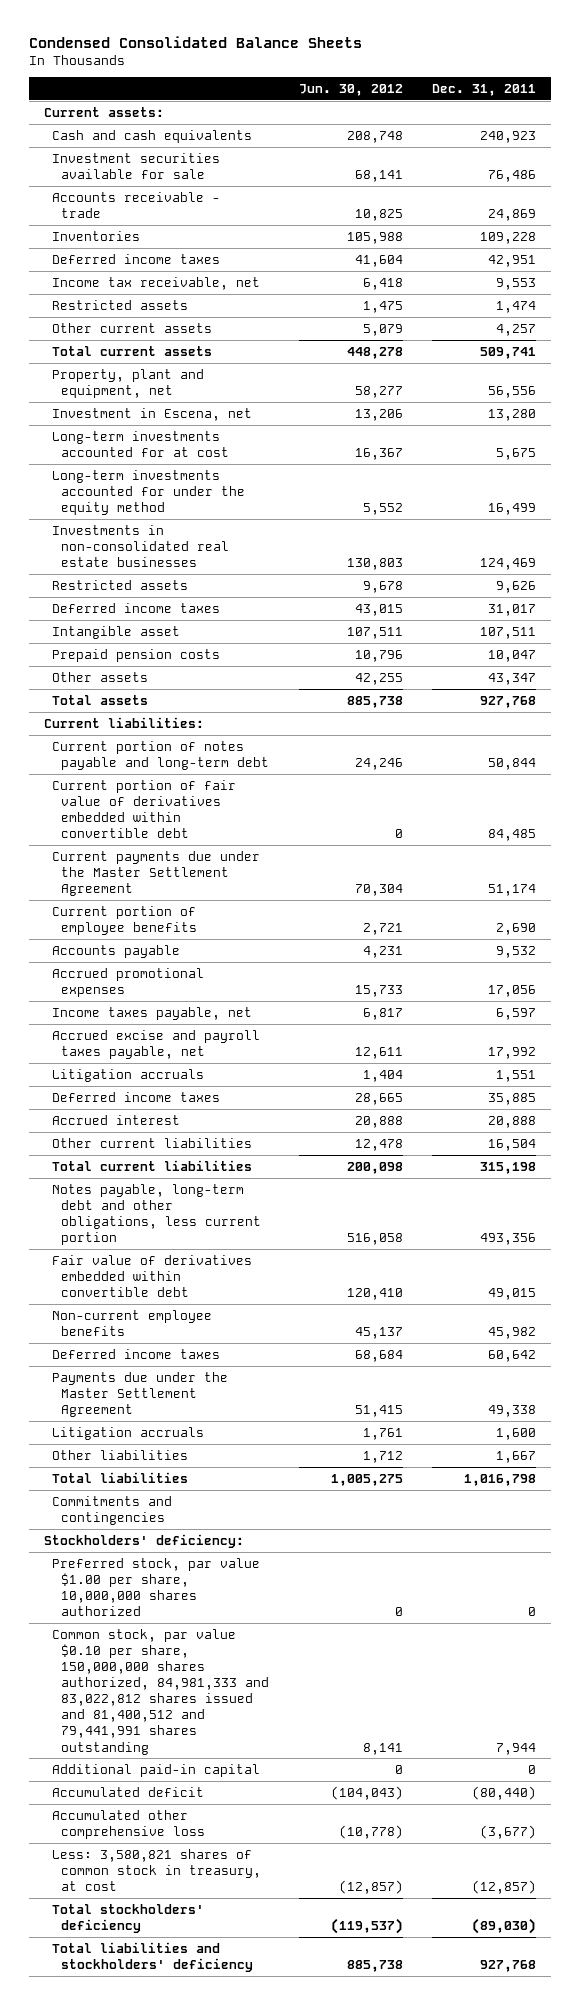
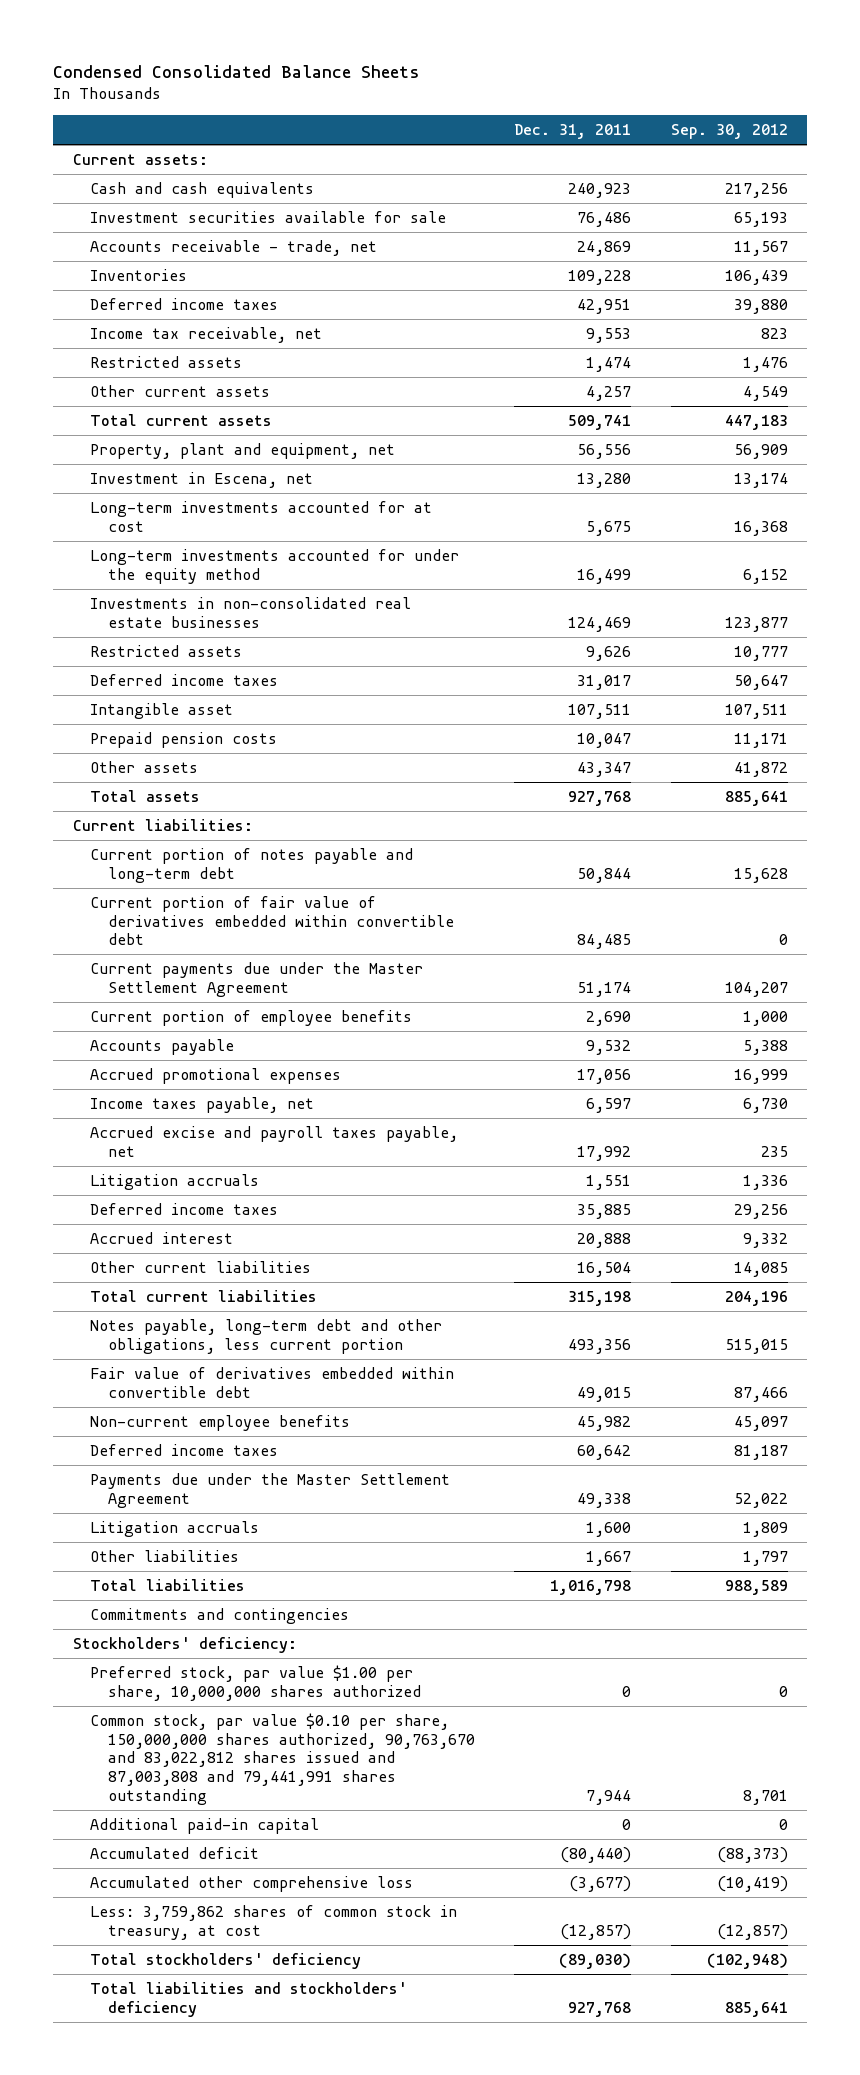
[298,84,403,97] Jun. 30, 2012 -> none
none -> [670,123,788,139] Sep. 30, 2012
[52,191,221,218] Accounts receivable - trade -> [90,240,378,257] Accounts receivable - trade, net
[52,1628,270,1755] Common stock, par value $0.10 per share, 150,000,000 shares authorized, 84,981,333 and 83,022,812 shares issued and 81,400,512 and 79,441,991 shares outstanding -> [90,1713,475,1805] Common stock, par value $0.10 per share, 150,000,000 shares authorized, 90,763,670 and 83,022,812 shares issued and 87,003,808 and 79,441,991 shares outstanding
[52,1848,262,1891] Less: 3,580,821 shares of common stock in treasury, at cost -> [90,1905,458,1940] Less: 3,759,862 shares of common stock in treasury, at cost

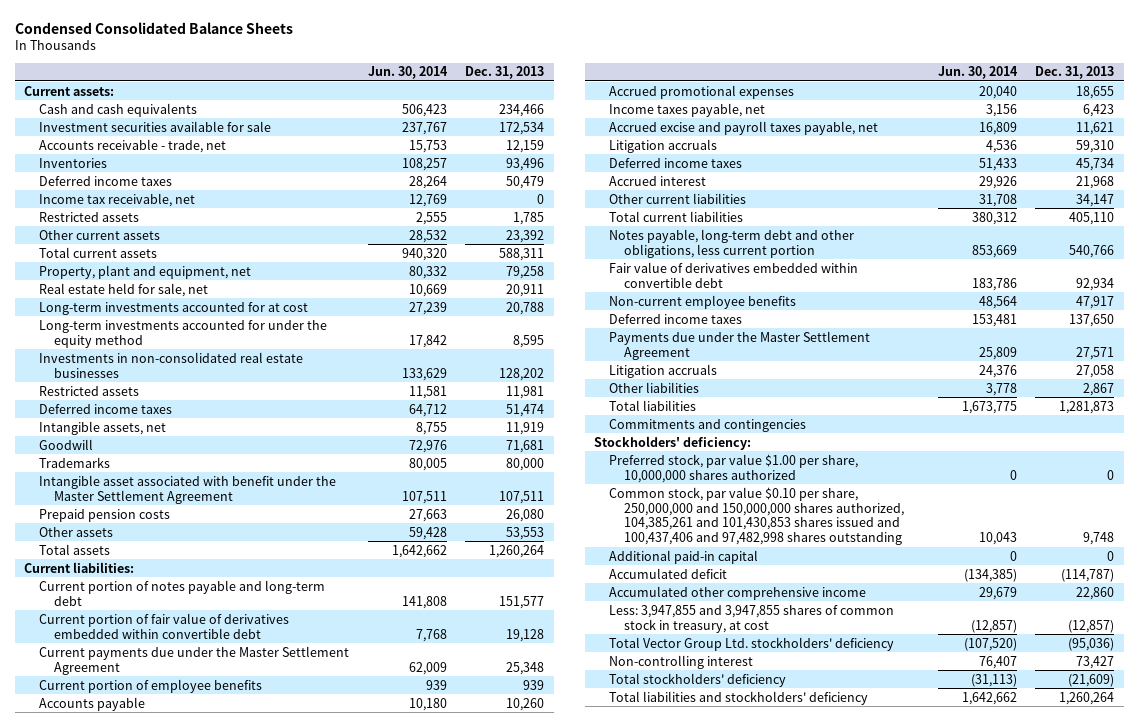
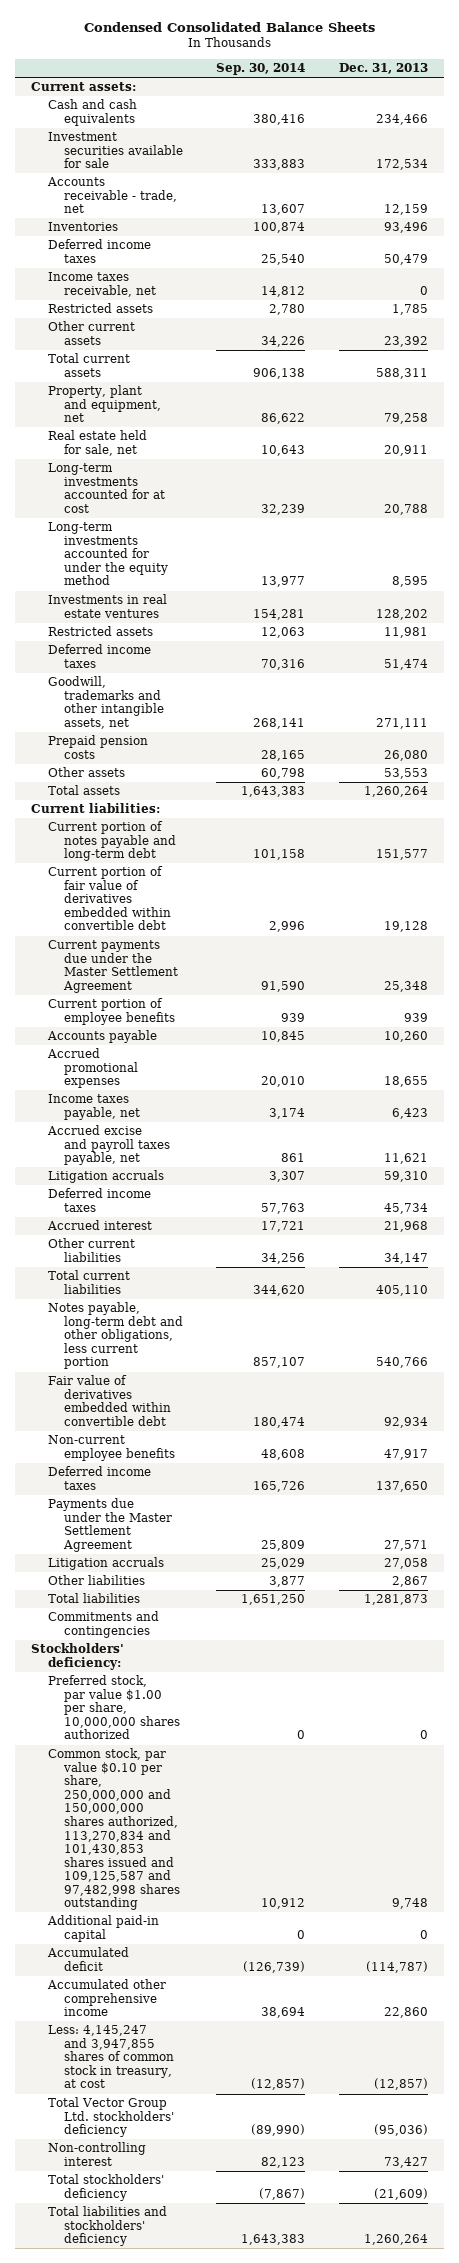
[367,66,448,80] Jun. 30, 2014 -> none
none -> [216,62,306,75] Sep. 30, 2014
[39,192,196,207] Income tax receivable, net -> [47,272,157,297] Income taxes receivable, net
[39,351,304,378] Investments in non-consolidated real estate businesses -> [47,594,167,618] Investments in real estate ventures
[39,420,167,435] Intangible assets, net -> none
[39,438,94,450] Goodwill -> none
[39,456,111,468] Trademarks -> none
[39,474,337,504] Intangible asset associated with benefit under the Master Settlement Agreement -> none
none -> [47,676,165,729] Goodwill, trademarks and other intangible assets, net
[609,486,905,546] Common stock, par value $0.10 per share, 250,000,000 and 150,000,000 shares authorized, 104,385,261 and 101,430,853 shares issued and 100,437,406 and 97,482,998 shares outstanding -> [47,1748,181,1911] Common stock, par value $0.10 per share, 250,000,000 and 150,000,000 shares authorized, 113,270,834 and 101,430,853 shares issued and 109,125,587 and 97,482,998 shares outstanding
[609,604,895,633] Less: 3,947,855 and 3,947,855 shares of common stock in treasury, at cost -> [47,2025,175,2089] Less: 4,145,247 and 3,947,855 shares of common stock in treasury, at cost

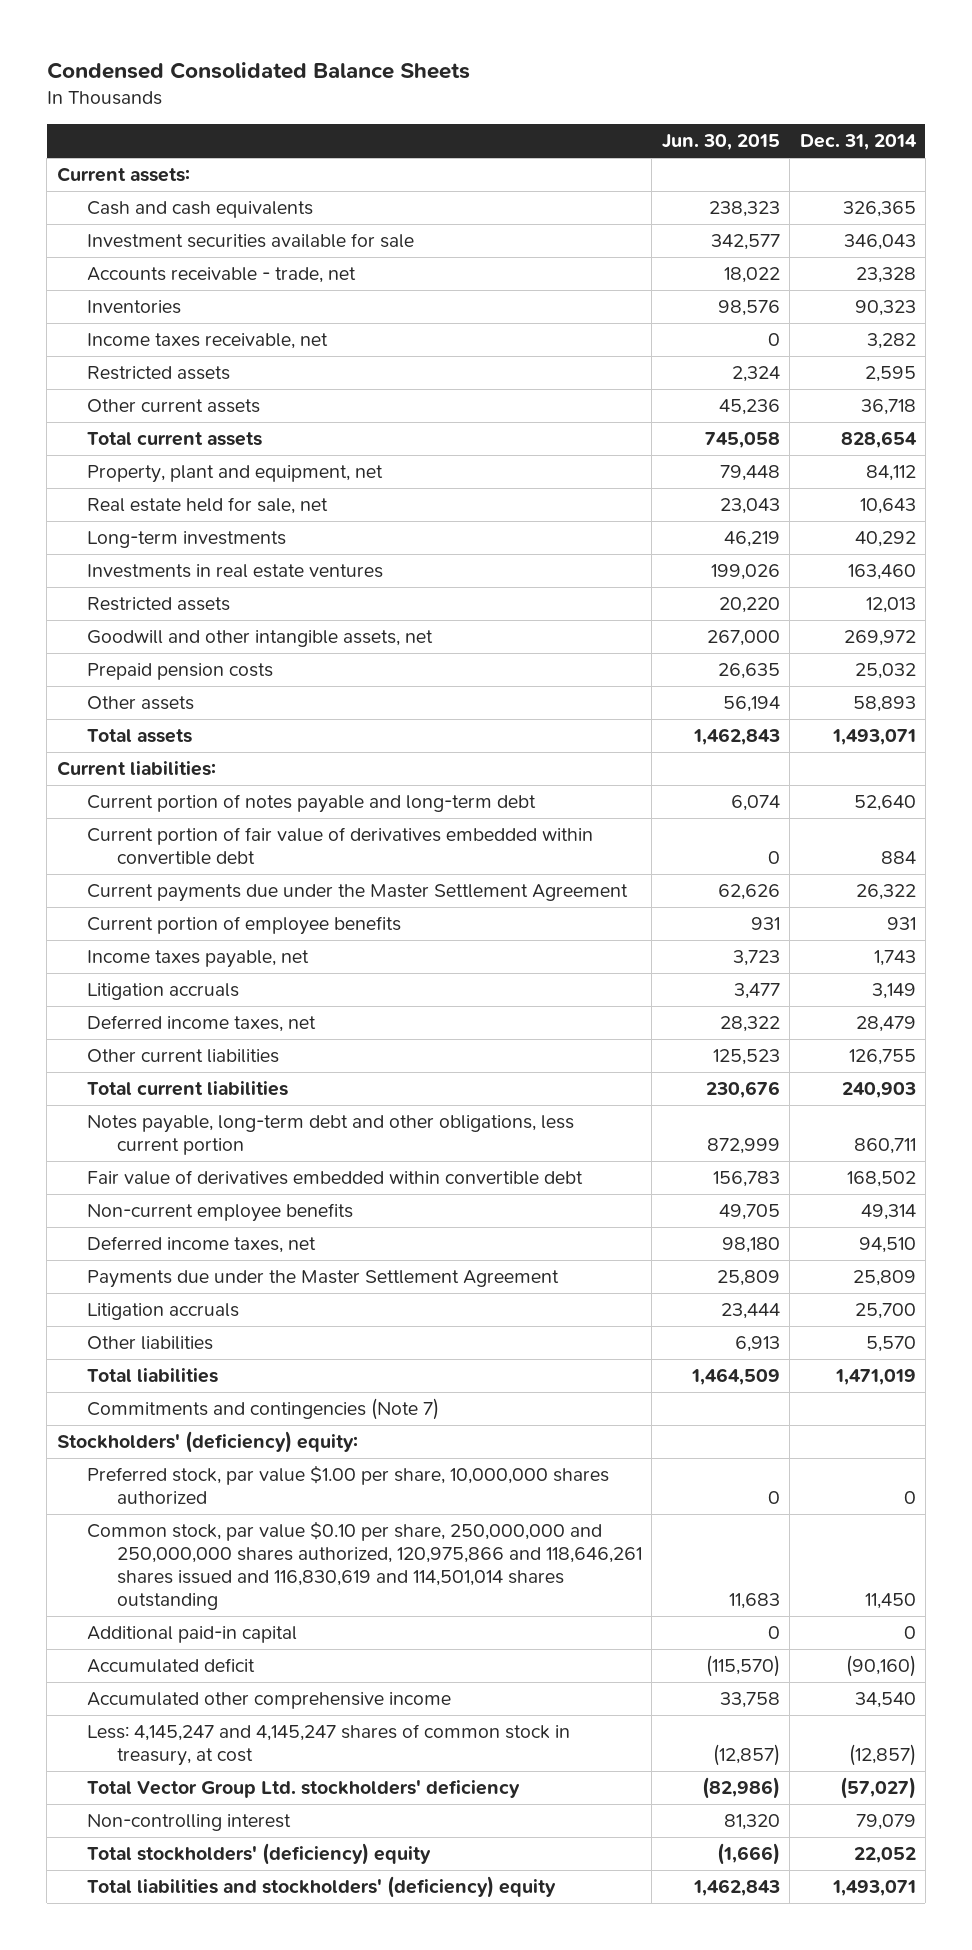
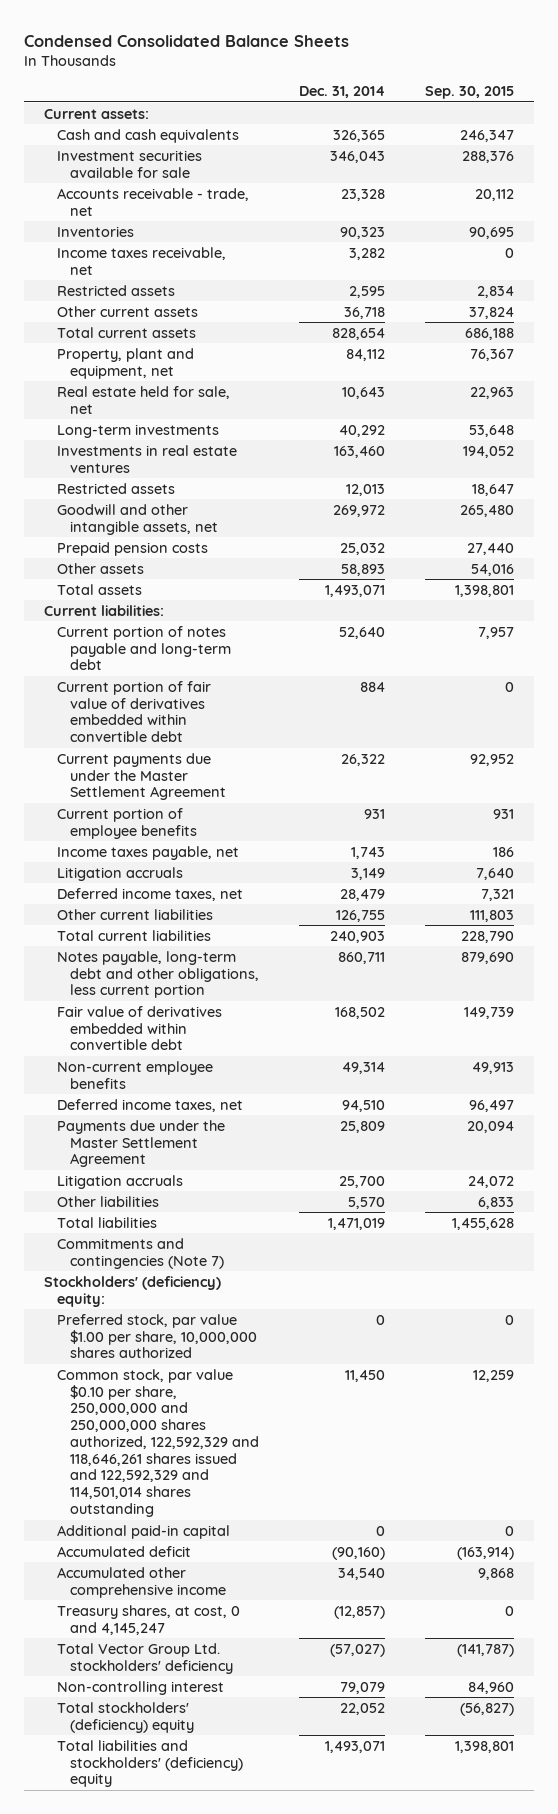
[661,134,780,151] Jun. 30, 2015 -> none
none -> [424,86,514,100] Sep. 30, 2015
[86,1521,643,1611] Common stock, par value $0.10 per share, 250,000,000 and 250,000,000 shares authorized, 120,975,866 and 118,646,261 shares issued and 116,830,619 and 114,501,014 shares outstanding -> [57,1368,260,1518] Common stock, par value $0.10 per share, 250,000,000 and 250,000,000 shares authorized, 122,592,329 and 118,646,261 shares issued and 122,592,329 and 114,501,014 shares outstanding
[86,1724,570,1767] Less: 4,145,247 and 4,145,247 shares of common stock in treasury, at cost -> [57,1604,241,1635] Treasury shares, at cost, 0 and 4,145,247

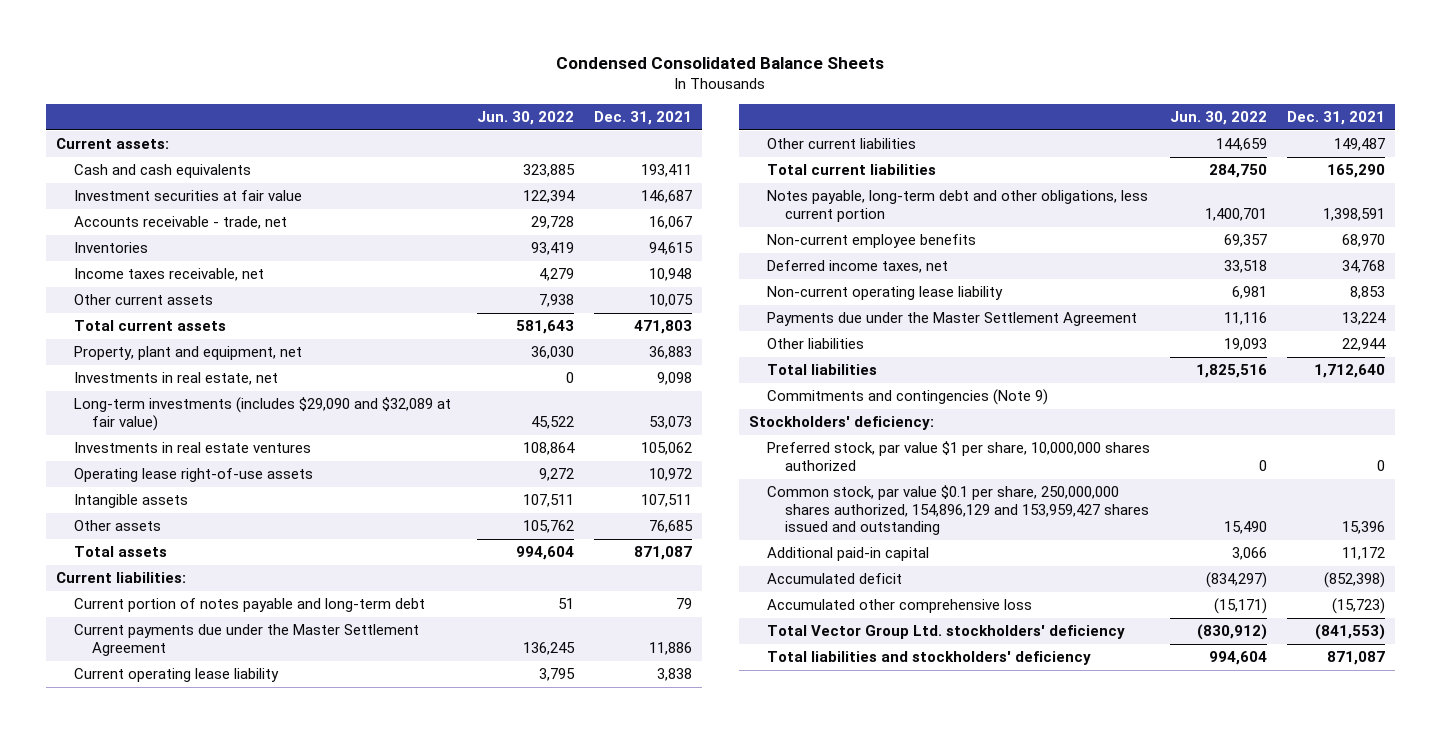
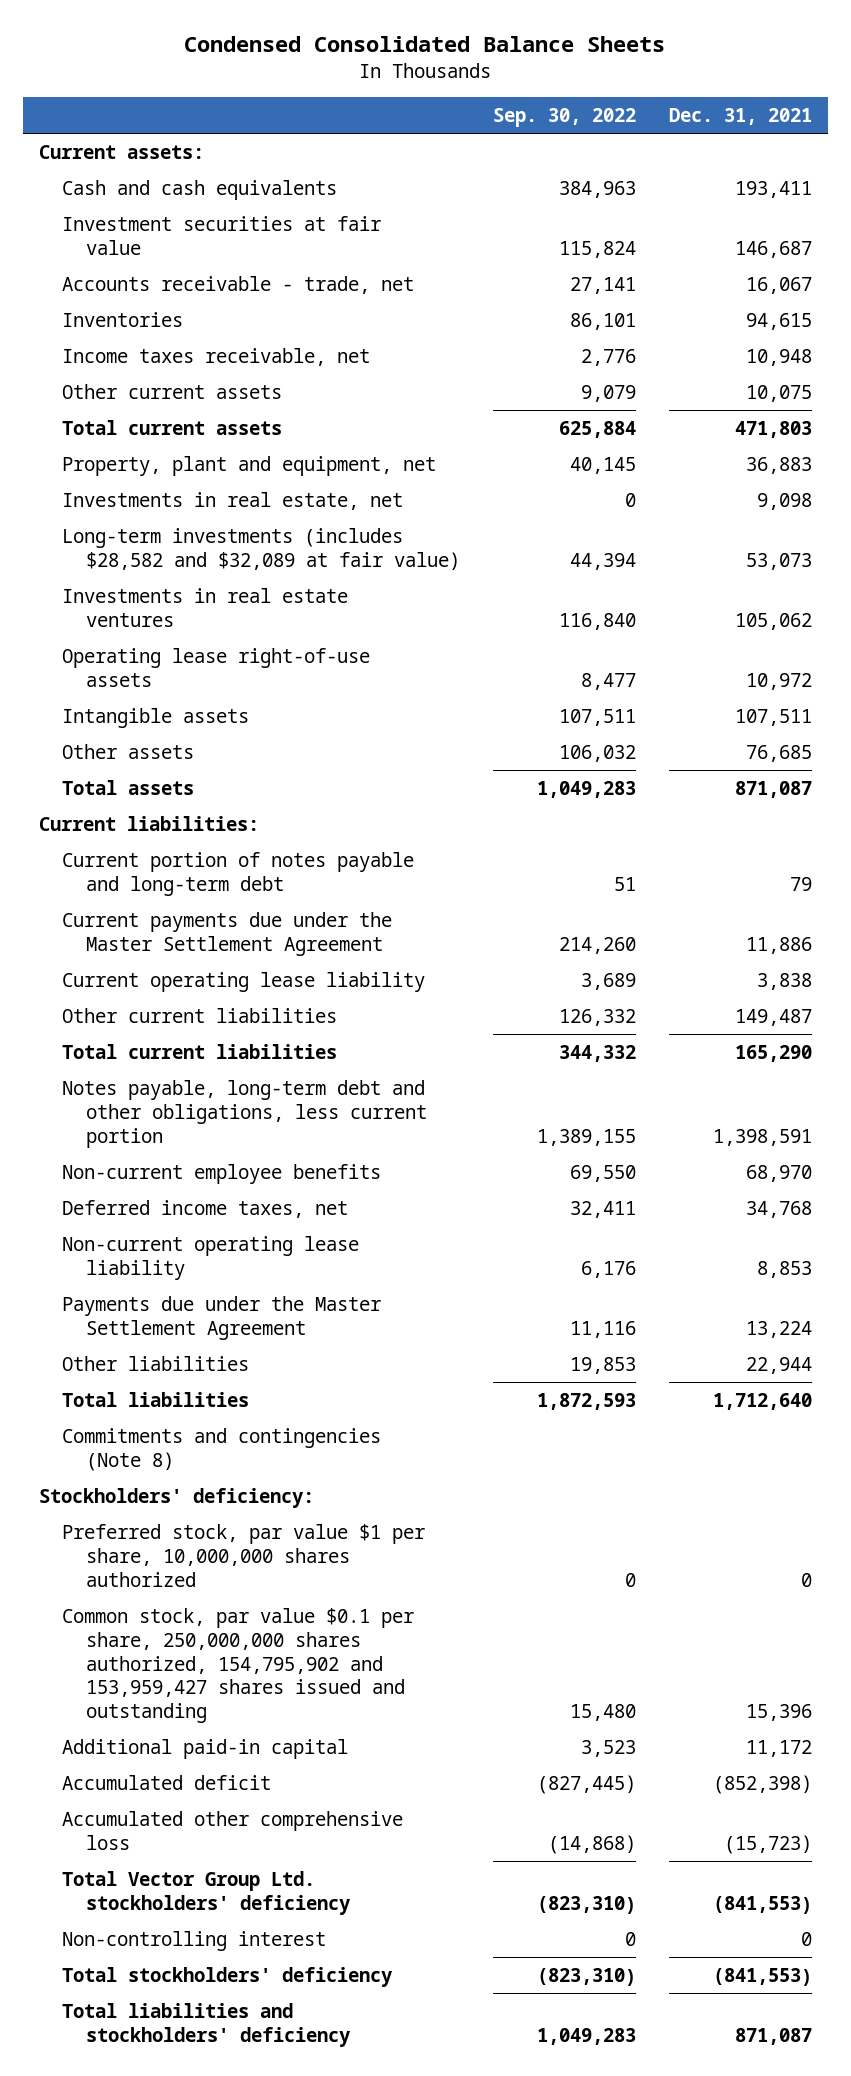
[477,111,575,126] Jun. 30, 2022 -> none
none -> [492,108,636,128] Sep. 30, 2022
[74,397,452,431] Long-term investments (includes $29,090 and $32,089 at fair value) -> [62,528,460,570] Long-term investments (includes $28,582 and $32,089 at fair value)
[766,389,1048,406] Commitments and contingencies (Note 9) -> [62,1428,382,1471] Commitments and contingencies (Note 8)
[766,485,1150,535] Common stock, par value $0.1 per share, 250,000,000 shares authorized, 154,896,129 and 153,959,427 shares issued and outstanding -> [62,1608,415,1723] Common stock, par value $0.1 per share, 250,000,000 shares authorized, 154,795,902 and 153,959,427 shares issued and outstanding
none -> [62,1931,327,1952] Non-controlling interest
none -> [62,1967,394,1988] Total stockholders' deficiency

